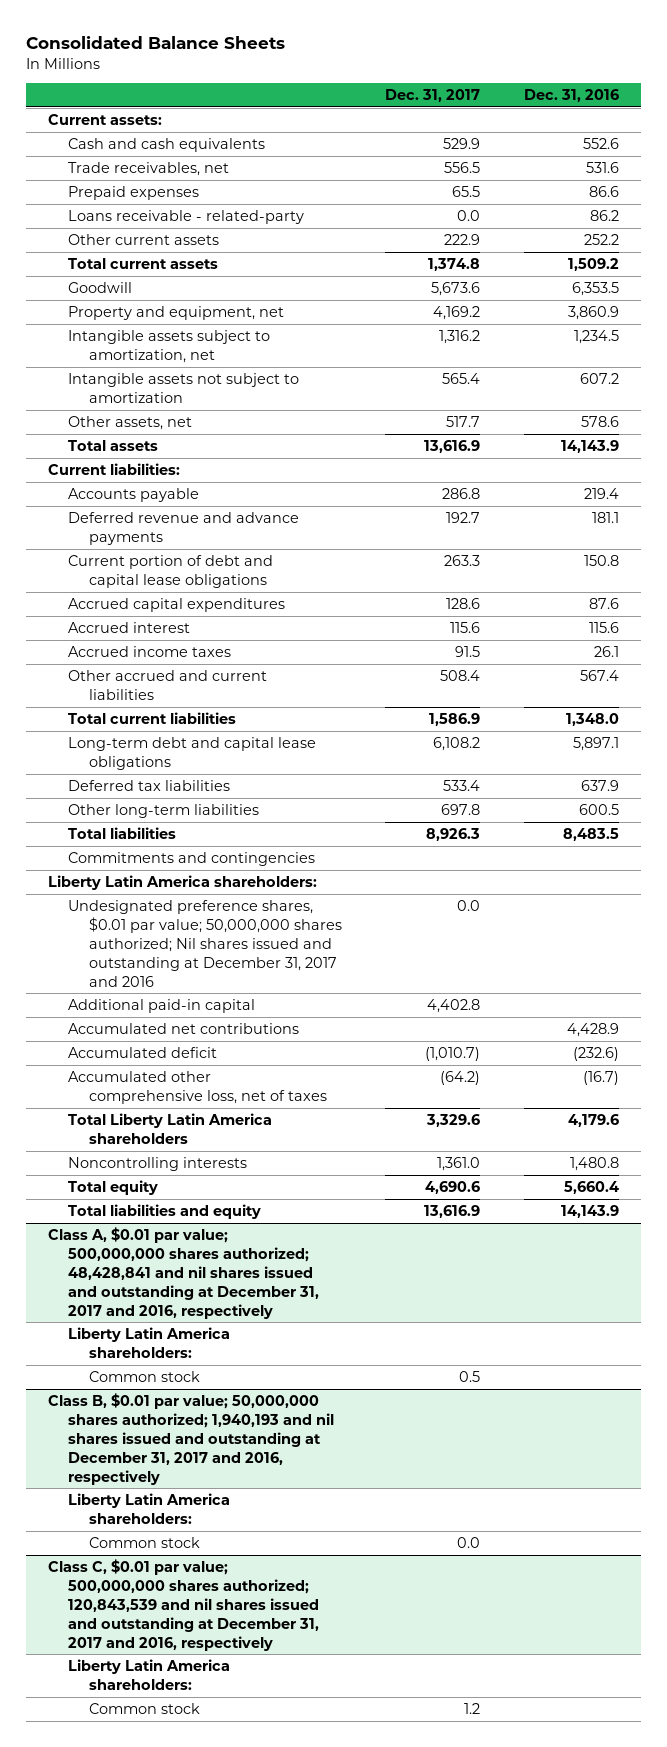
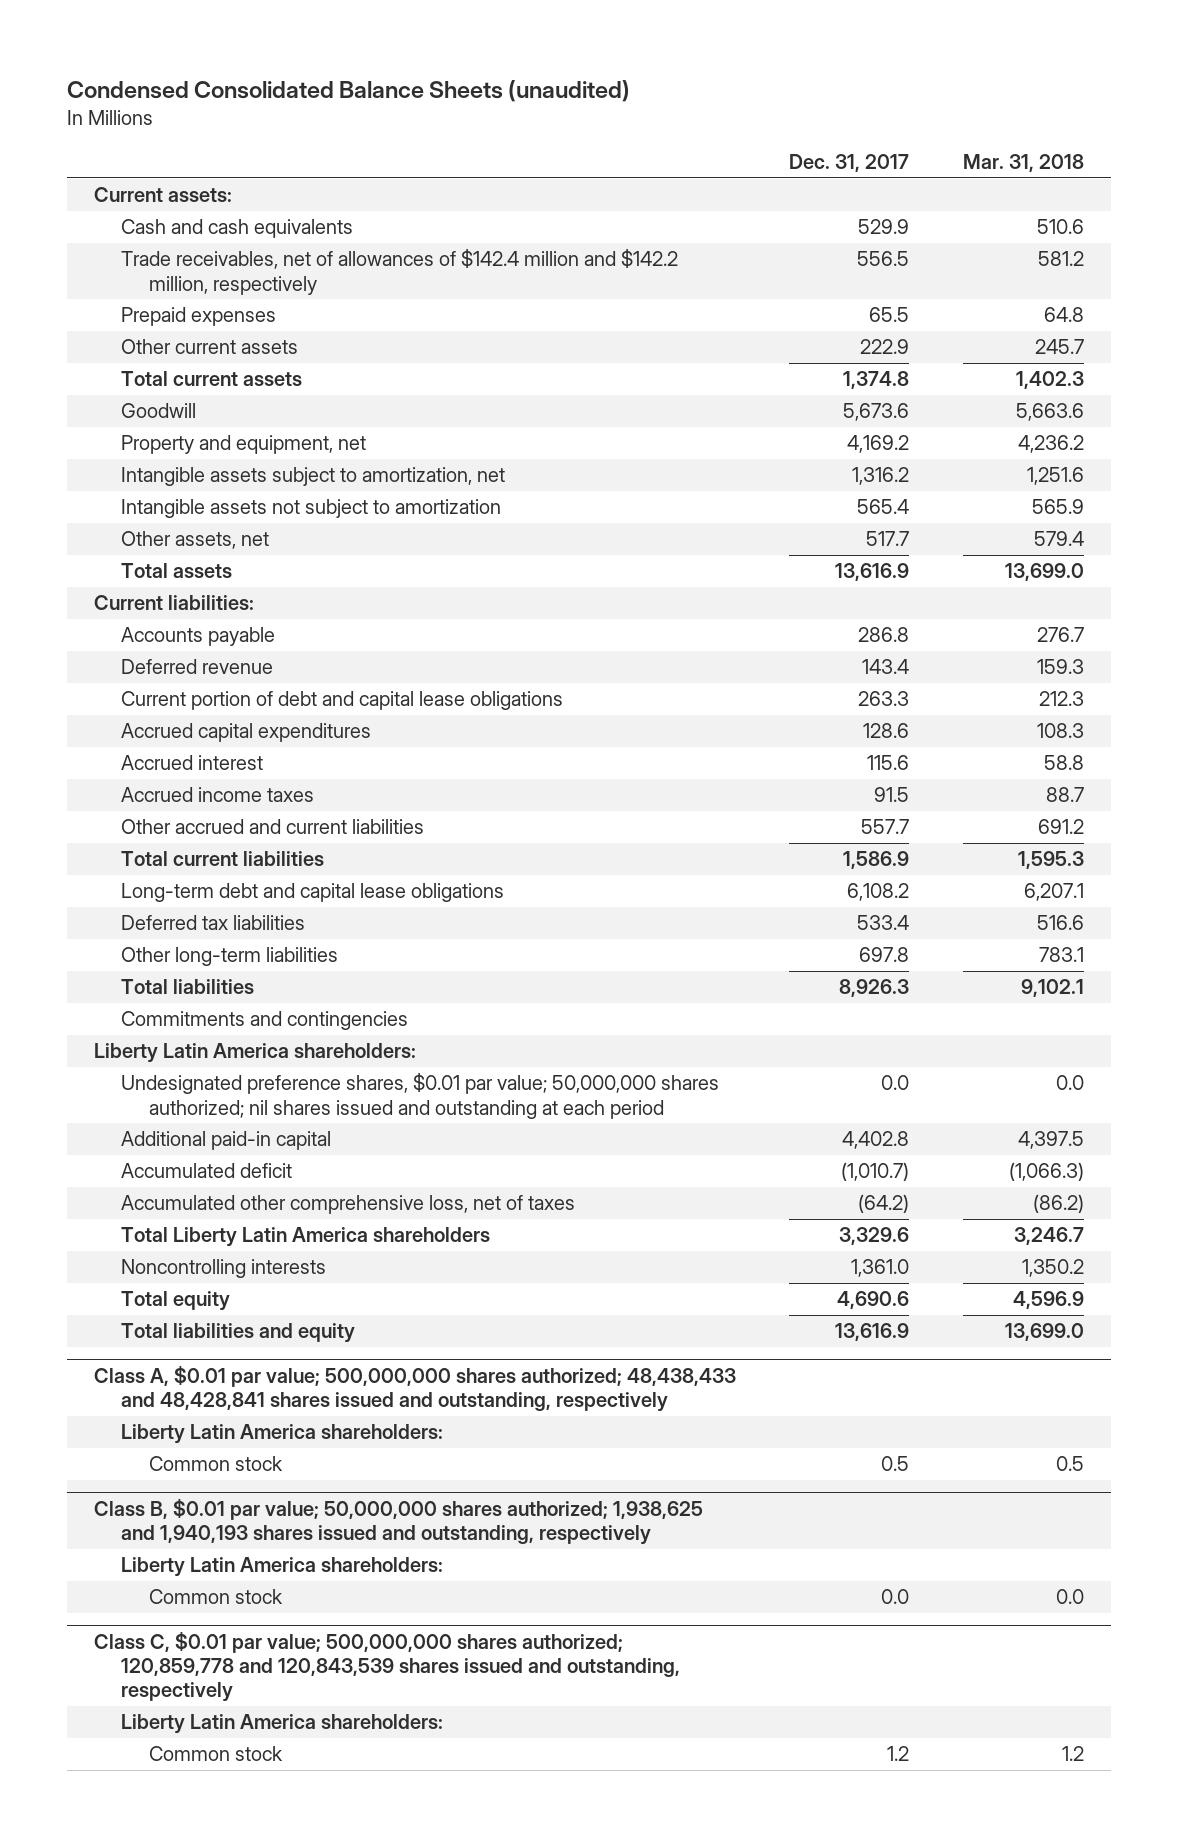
[26,35,286,49] Consolidated Balance Sheets -> [66,79,630,102] Condensed Consolidated Balance Sheets (unaudited)
[523,89,619,103] Dec. 31, 2016 -> none
none -> [963,153,1085,172] Mar. 31, 2018
[68,161,230,176] Trade receivables, net -> [121,249,679,295] Trade receivables, net of allowances of $142.4 million and $142.2 million, respectively
[68,209,305,224] Loans receivable - related-party -> none
[68,511,300,545] Deferred revenue and advance payments -> none
none -> [121,659,274,675] Deferred revenue
[440,669,481,681] 508.4 -> [861,819,910,835] 557.7
[68,899,342,987] Undesignated preference shares, $0.01 par value; 50,000,000 shares authorized; Nil shares issued and outstanding at December 31, 2017 and 2016 -> [121,1073,720,1119] Undesignated preference shares, $0.01 par value; 50,000,000 shares authorized; nil shares issued and outstanding at each period
[68,1022,300,1034] Accumulated net contributions -> none
[47,1226,320,1319] Class A, $0.01 par value; 500,000,000 shares authorized; 48,428,841 and nil shares issued and outstanding at December 31, 2017 and 2016, respectively -> [93,1365,736,1413] Class A, $0.01 par value; 500,000,000 shares authorized; 48,438,433 and 48,428,841 shares issued and outstanding, respectively
[47,1392,335,1485] Class B, $0.01 par value; 50,000,000 shares authorized; 1,940,193 and nil shares issued and outstanding at December 31, 2017 and 2016, respectively -> [93,1498,703,1546] Class B, $0.01 par value; 50,000,000 shares authorized; 1,938,625 and 1,940,193 shares issued and outstanding, respectively
[47,1558,320,1651] Class C, $0.01 par value; 500,000,000 shares authorized; 120,843,539 and nil shares issued and outstanding at December 31, 2017 and 2016, respectively -> [93,1631,681,1703] Class C, $0.01 par value; 500,000,000 shares authorized; 120,859,778 and 120,843,539 shares issued and outstanding, respectively

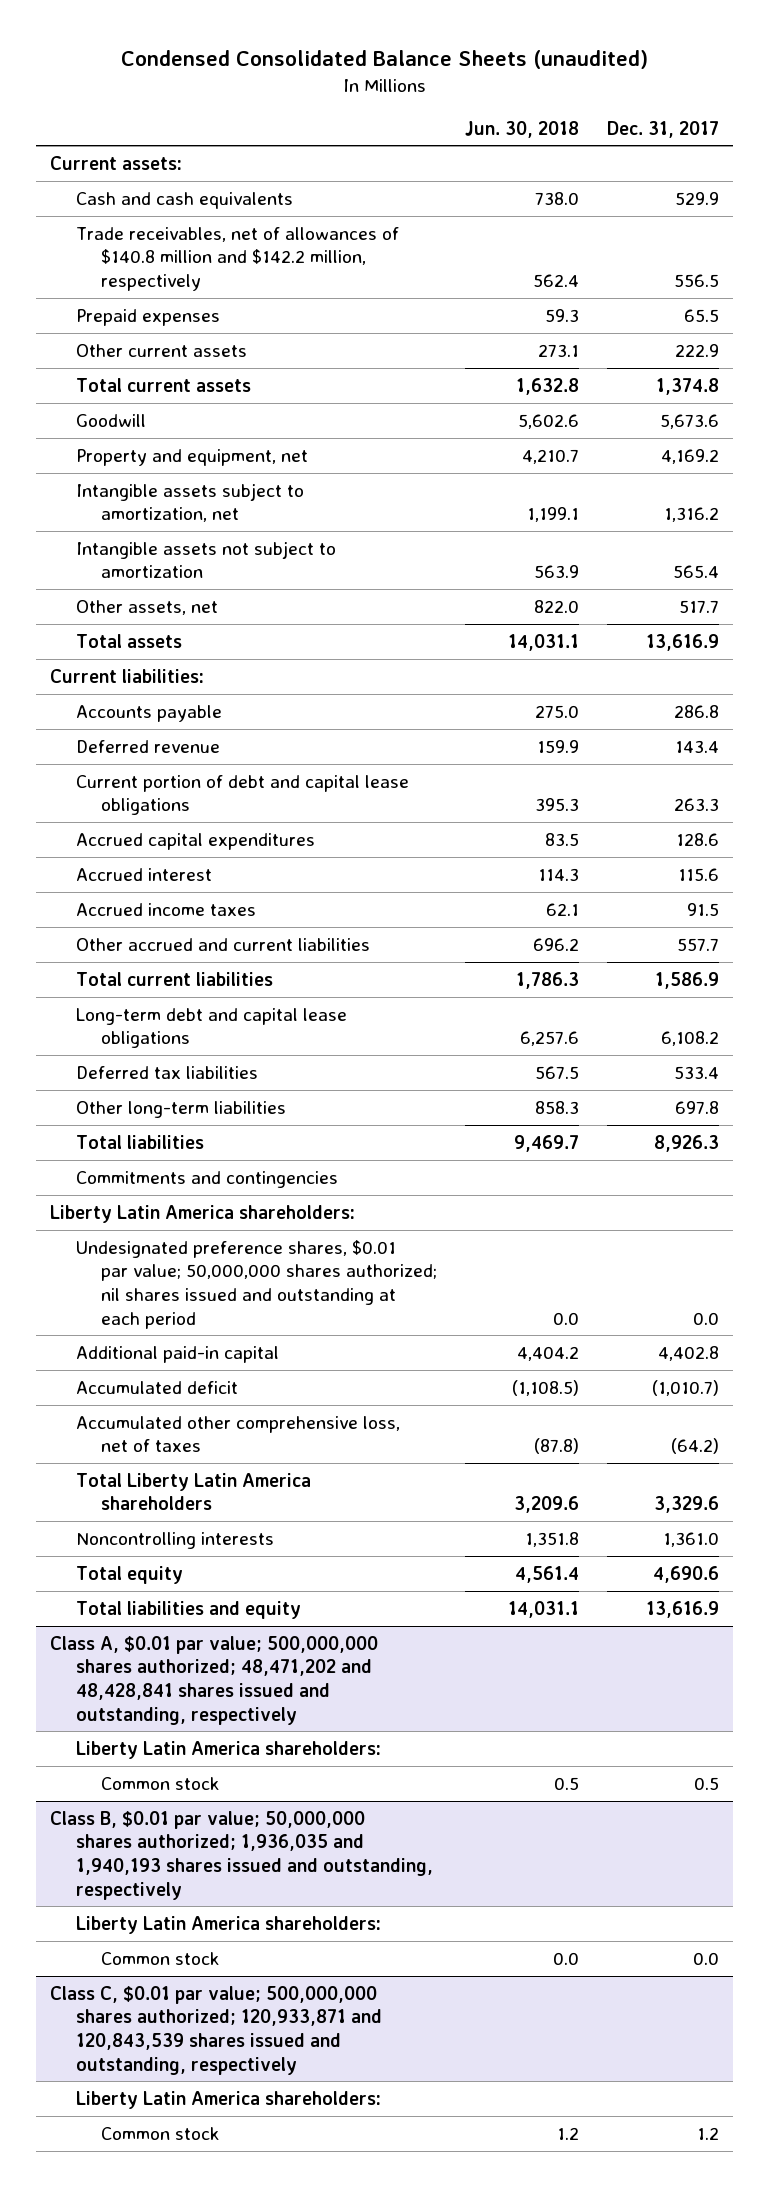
[963,153,1085,172] Mar. 31, 2018 -> none
none -> [465,120,580,138] Jun. 30, 2018
[121,249,679,295] Trade receivables, net of allowances of $142.4 million and $142.2 million, respectively -> [75,226,399,291] Trade receivables, net of allowances of $140.8 million and $142.2 million, respectively
[93,1365,736,1413] Class A, $0.01 par value; 500,000,000 shares authorized; 48,438,433 and 48,428,841 shares issued and outstanding, respectively -> [50,1635,379,1725] Class A, $0.01 par value; 500,000,000 shares authorized; 48,471,202 and 48,428,841 shares issued and outstanding, respectively
[93,1498,703,1546] Class B, $0.01 par value; 50,000,000 shares authorized; 1,938,625 and 1,940,193 shares issued and outstanding, respectively -> [50,1810,433,1900] Class B, $0.01 par value; 50,000,000 shares authorized; 1,936,035 and 1,940,193 shares issued and outstanding, respectively
[93,1631,681,1703] Class C, $0.01 par value; 500,000,000 shares authorized; 120,859,778 and 120,843,539 shares issued and outstanding, respectively -> [50,1985,382,2075] Class C, $0.01 par value; 500,000,000 shares authorized; 120,933,871 and 120,843,539 shares issued and outstanding, respectively

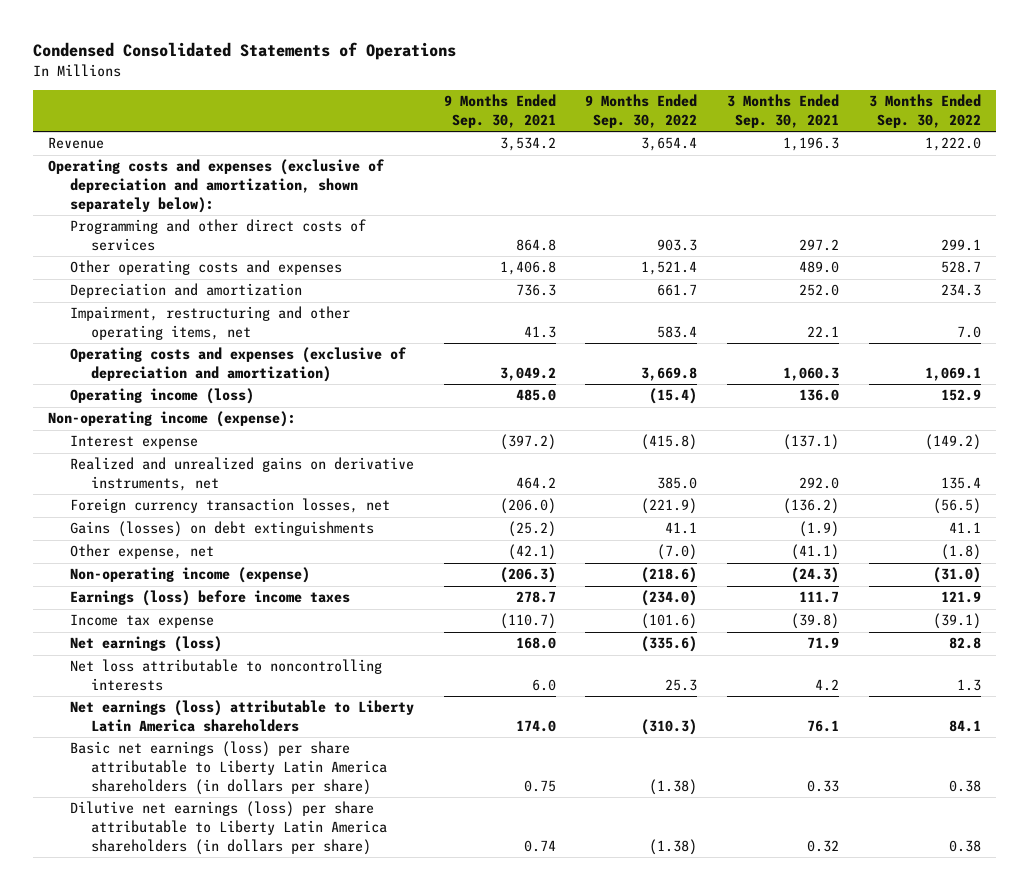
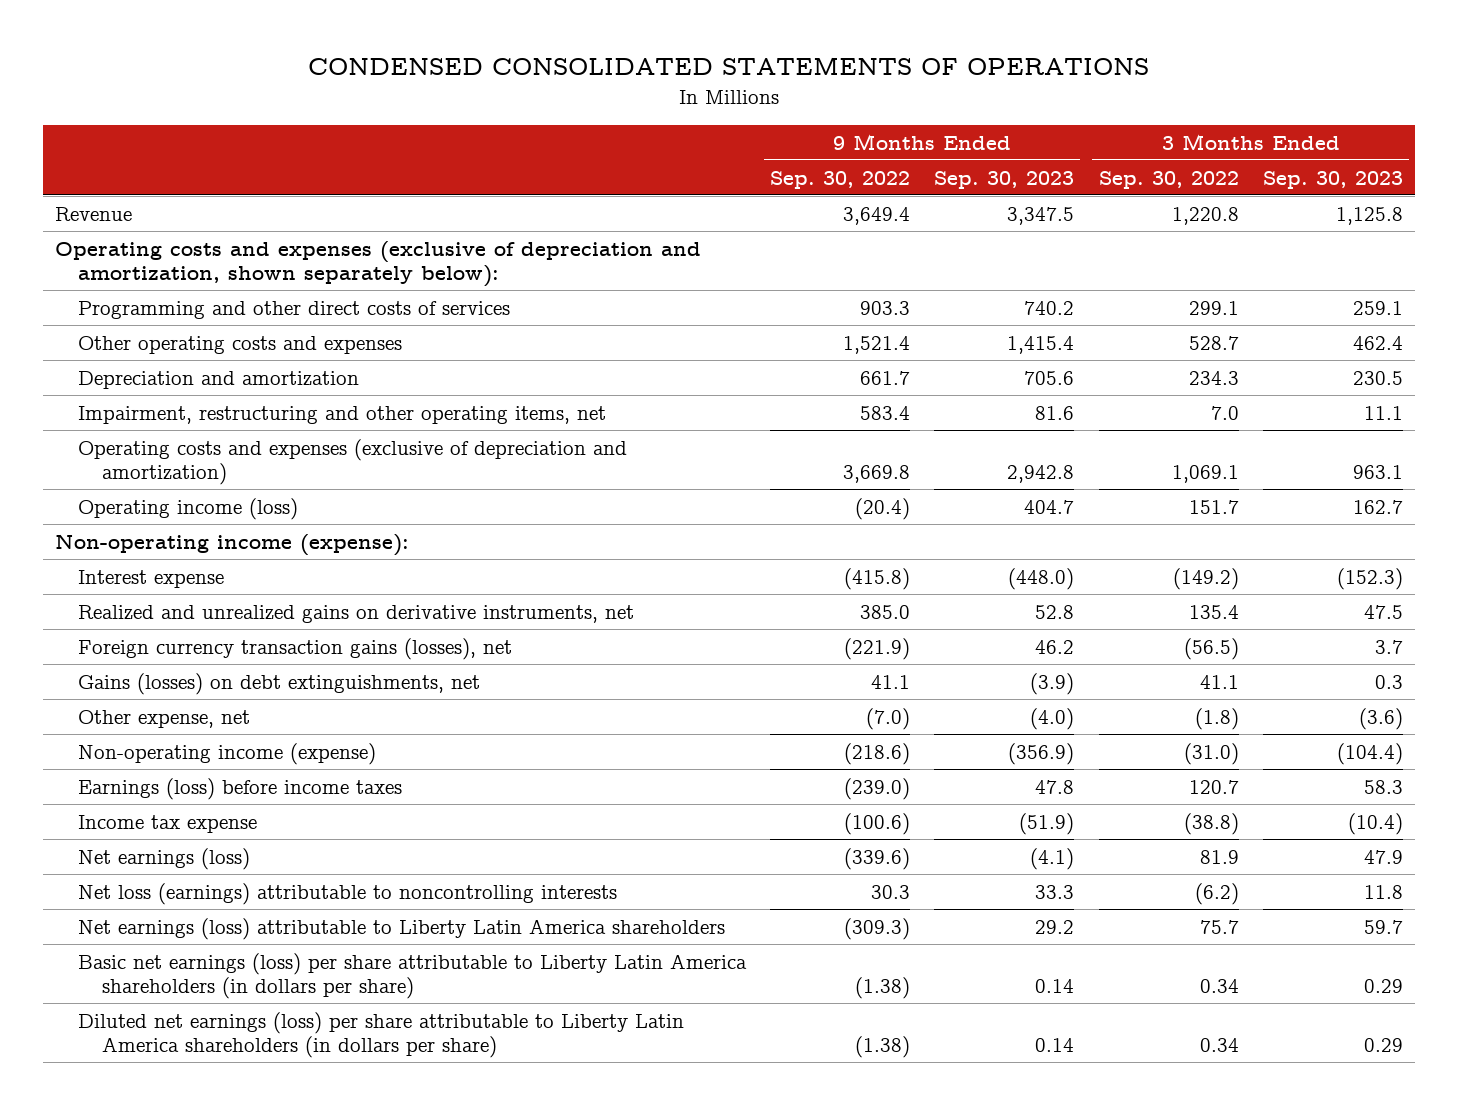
[33,41,457,60] Condensed Consolidated Statements of Operations -> [307,57,1149,76] CONDENSED CONSOLIDATED STATEMENTS OF OPERATIONS
[443,94,556,129] 9 Months Ended Sep. 30, 2021 -> none
[727,94,840,129] 3 Months Ended Sep. 30, 2021 -> none
none -> [934,170,1075,189] Sep. 30, 2023
none -> [1262,170,1403,189] Sep. 30, 2023
[641,137,698,152] 3,654.4 -> [843,206,911,225] 3,649.4
[924,137,981,152] 1,222.0 -> [1171,206,1239,225] 1,220.8
[649,388,698,405] (15.4) -> [855,497,911,520] (20.4)
[940,389,981,402] 152.9 -> [1188,499,1239,514] 151.7
[69,498,390,514] Foreign currency transaction losses, net -> [78,637,513,660] Foreign currency transaction gains (losses), net
[69,521,374,538] Gains (losses) on debt extinguishments -> [78,672,481,695] Gains (losses) on debt extinguishments, net
[641,590,698,607] (234.0) -> [844,777,911,800] (239.0)
[940,591,981,604] 121.9 -> [1188,779,1239,794] 120.7
[641,613,698,630] (101.6) -> [844,812,911,835] (100.6)
[932,613,981,630] (39.1) -> [1183,812,1239,835] (38.8)
[641,636,698,653] (335.6) -> [844,847,911,870] (339.6)
[948,637,981,650] 82.8 -> [1199,849,1239,864] 81.9
[69,659,382,691] Net loss attributable to noncontrolling interests -> [78,882,618,905] Net loss (earnings) attributable to noncontrolling interests
[665,678,698,691] 25.3 -> [871,884,911,899] 30.3
[956,678,981,691] 1.3 -> [1194,882,1239,905] (6.2)
[641,718,698,735] (310.3) -> [844,917,911,940] (309.3)
[948,719,981,732] 84.1 -> [1199,919,1239,934] 75.7
[948,779,981,792] 0.38 -> [1199,979,1239,994] 0.34
[69,801,388,855] Dilutive net earnings (loss) per share attributable to Liberty Latin America shareholders (in dollars per share) -> [78,1011,685,1059] Diluted net earnings (loss) per share attributable to Liberty Latin America shareholders (in dollars per share)
[948,839,981,852] 0.38 -> [1199,1038,1239,1053] 0.34

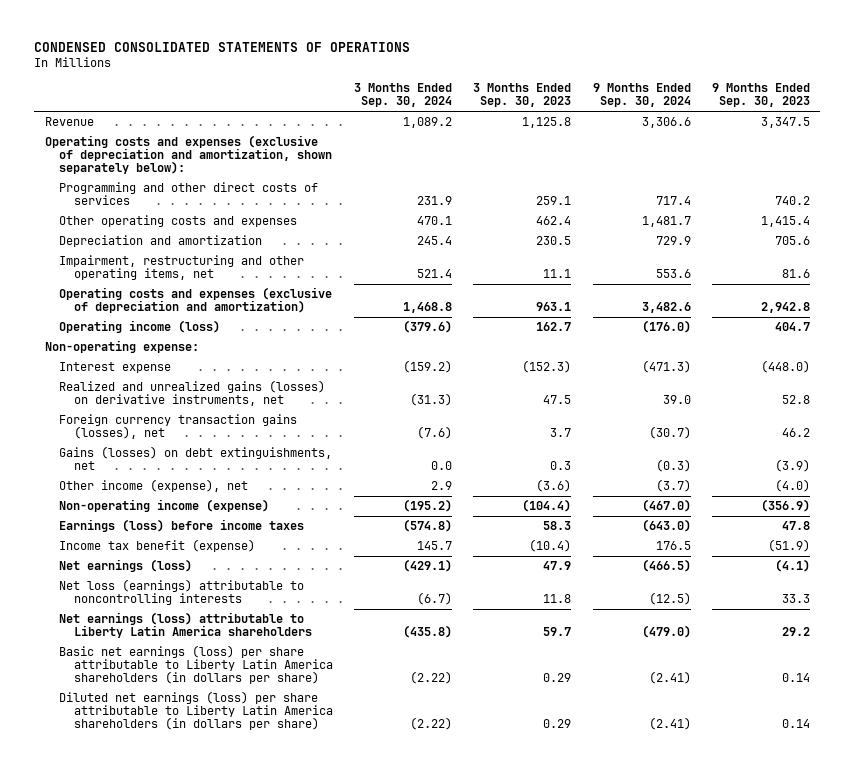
[770,170,911,189] Sep. 30, 2022 -> none
[1098,170,1239,189] Sep. 30, 2022 -> none
none -> [354,83,453,108] 3 Months Ended Sep. 30, 2024
none -> [592,83,691,108] 9 Months Ended Sep. 30, 2024
[54,533,409,556] Non-operating income (expense): -> [44,340,199,354] Non-operating expense:
[78,604,635,623] Realized and unrealized gains on derivative instruments, net -> [59,380,326,407] Realized and unrealized gains (losses) on derivative instruments, net
[78,709,251,728] Other expense, net -> [59,479,249,493] Other income (expense), net
[78,814,258,833] Income tax expense -> [59,539,256,553] Income tax benefit (expense)

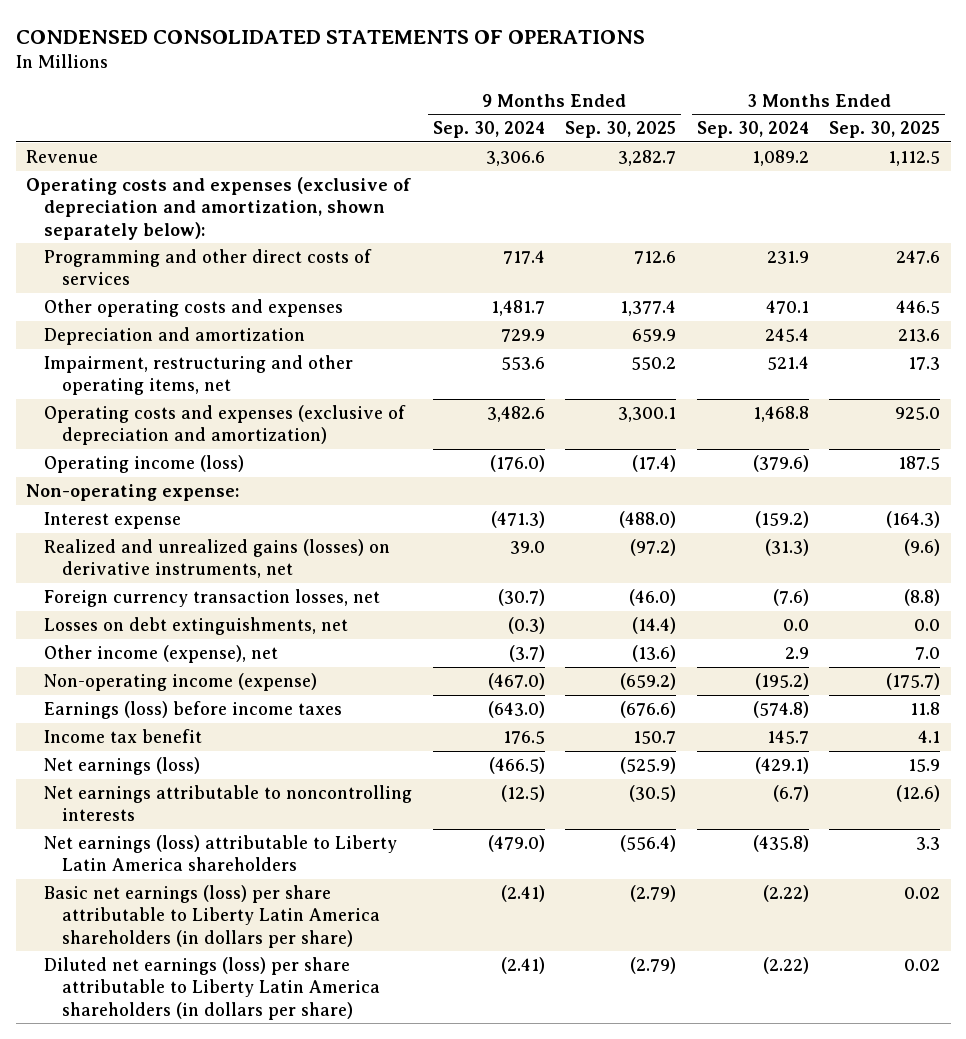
[473,83,572,108] 3 Months Ended Sep. 30, 2023 -> none
[711,83,810,108] 9 Months Ended Sep. 30, 2023 -> none
none -> [565,121,677,139] Sep. 30, 2025
none -> [829,121,941,139] Sep. 30, 2025
[59,414,298,440] Foreign currency transaction gains (losses), net -> [44,589,381,608] Foreign currency transaction losses, net
[59,446,333,471] Gains (losses) on debt extinguishments, net -> [44,617,349,636] Losses on debt extinguishments, net
[59,539,256,553] Income tax benefit (expense) -> [44,729,203,744] Income tax benefit
[59,579,305,606] Net loss (earnings) attributable to noncontrolling interests -> [44,785,413,822] Net earnings attributable to noncontrolling interests

